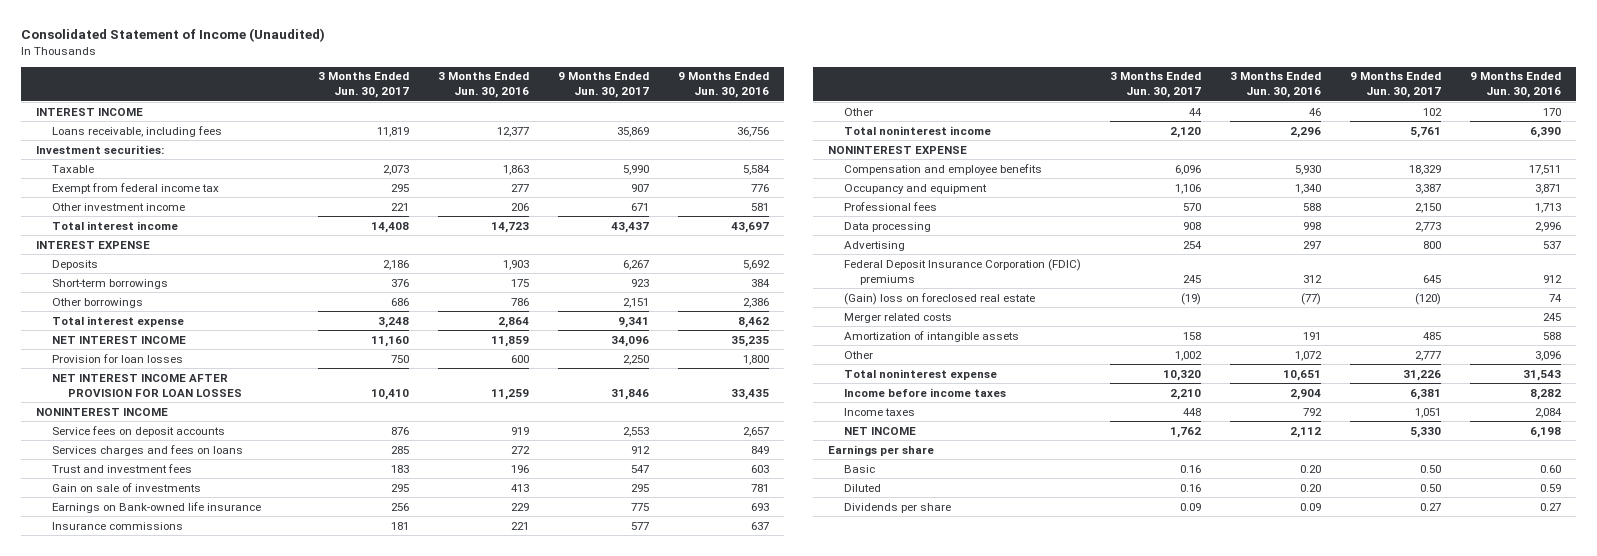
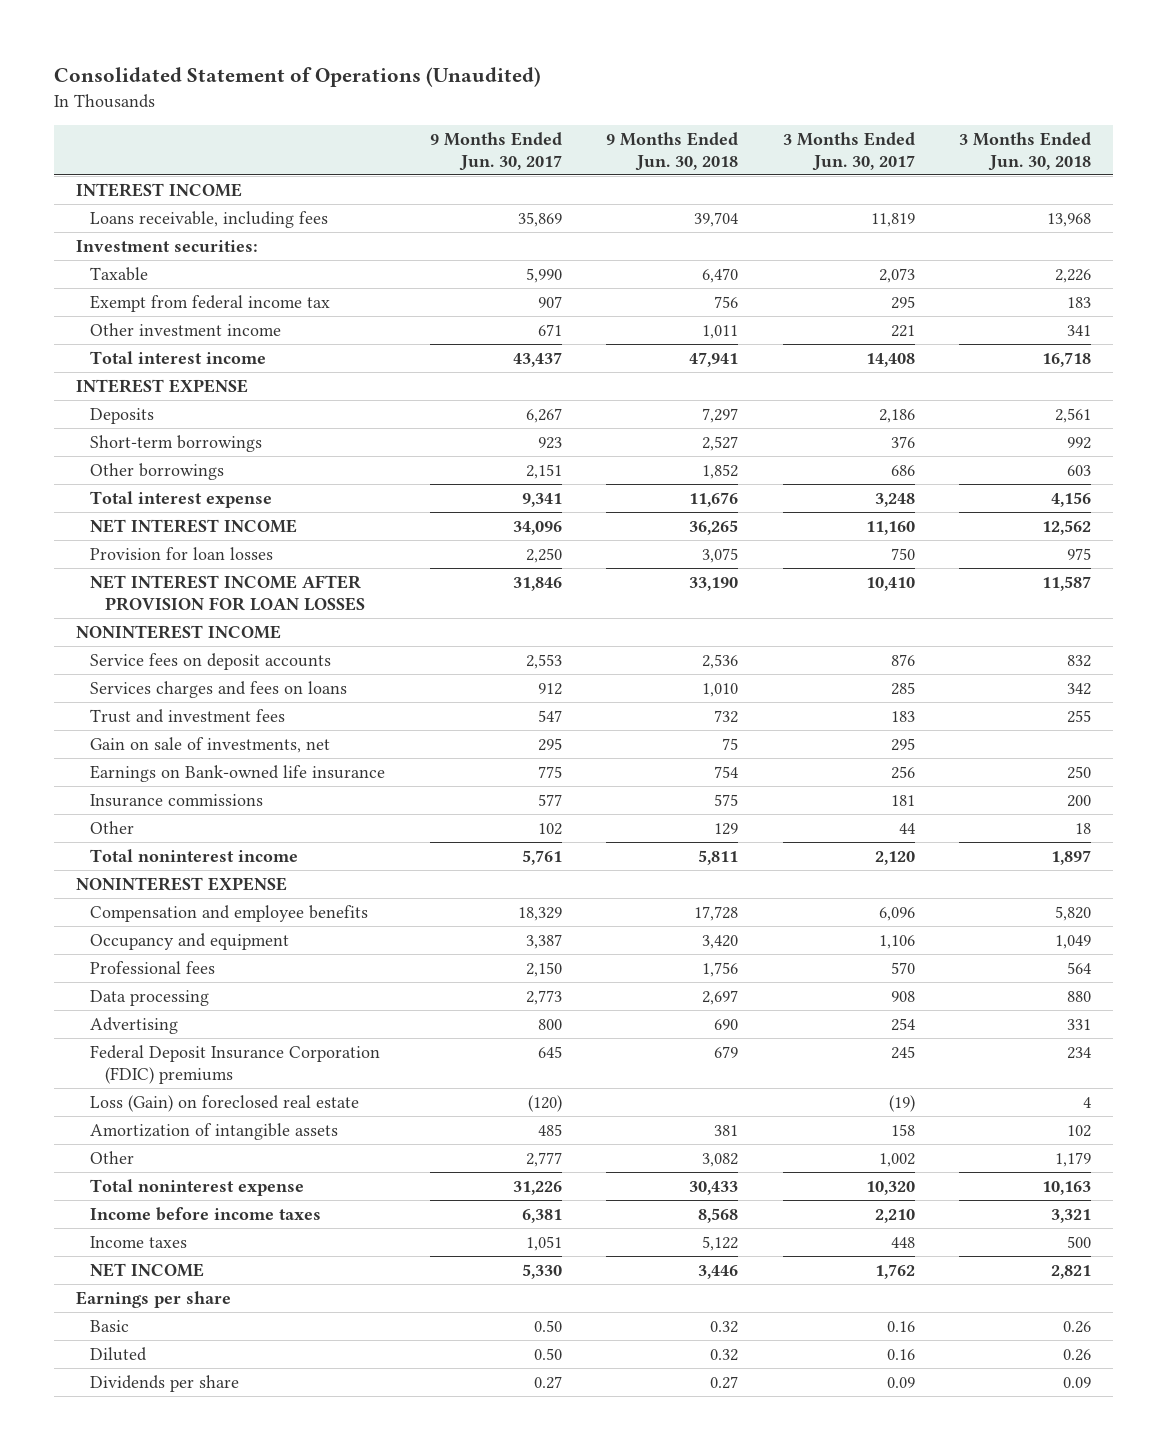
[21,28,326,43] Consolidated Statement of Income (Unaudited) -> [53,67,541,88] Consolidated Statement of Operations (Unaudited)
[438,72,530,99] 3 Months Ended Jun. 30, 2016 -> none
[678,72,770,99] 9 Months Ended Jun. 30, 2016 -> none
none -> [606,131,739,171] 9 Months Ended Jun. 30, 2018
none -> [958,131,1091,171] 3 Months Ended Jun. 30, 2018
[52,482,202,492] Gain on sale of investments -> [90,736,331,753] Gain on sale of investments, net
[843,312,952,323] Merger related costs -> none
[843,292,1035,305] (Gain) loss on foreclosed real estate -> [90,1094,360,1112] Loss (Gain) on foreclosed real estate

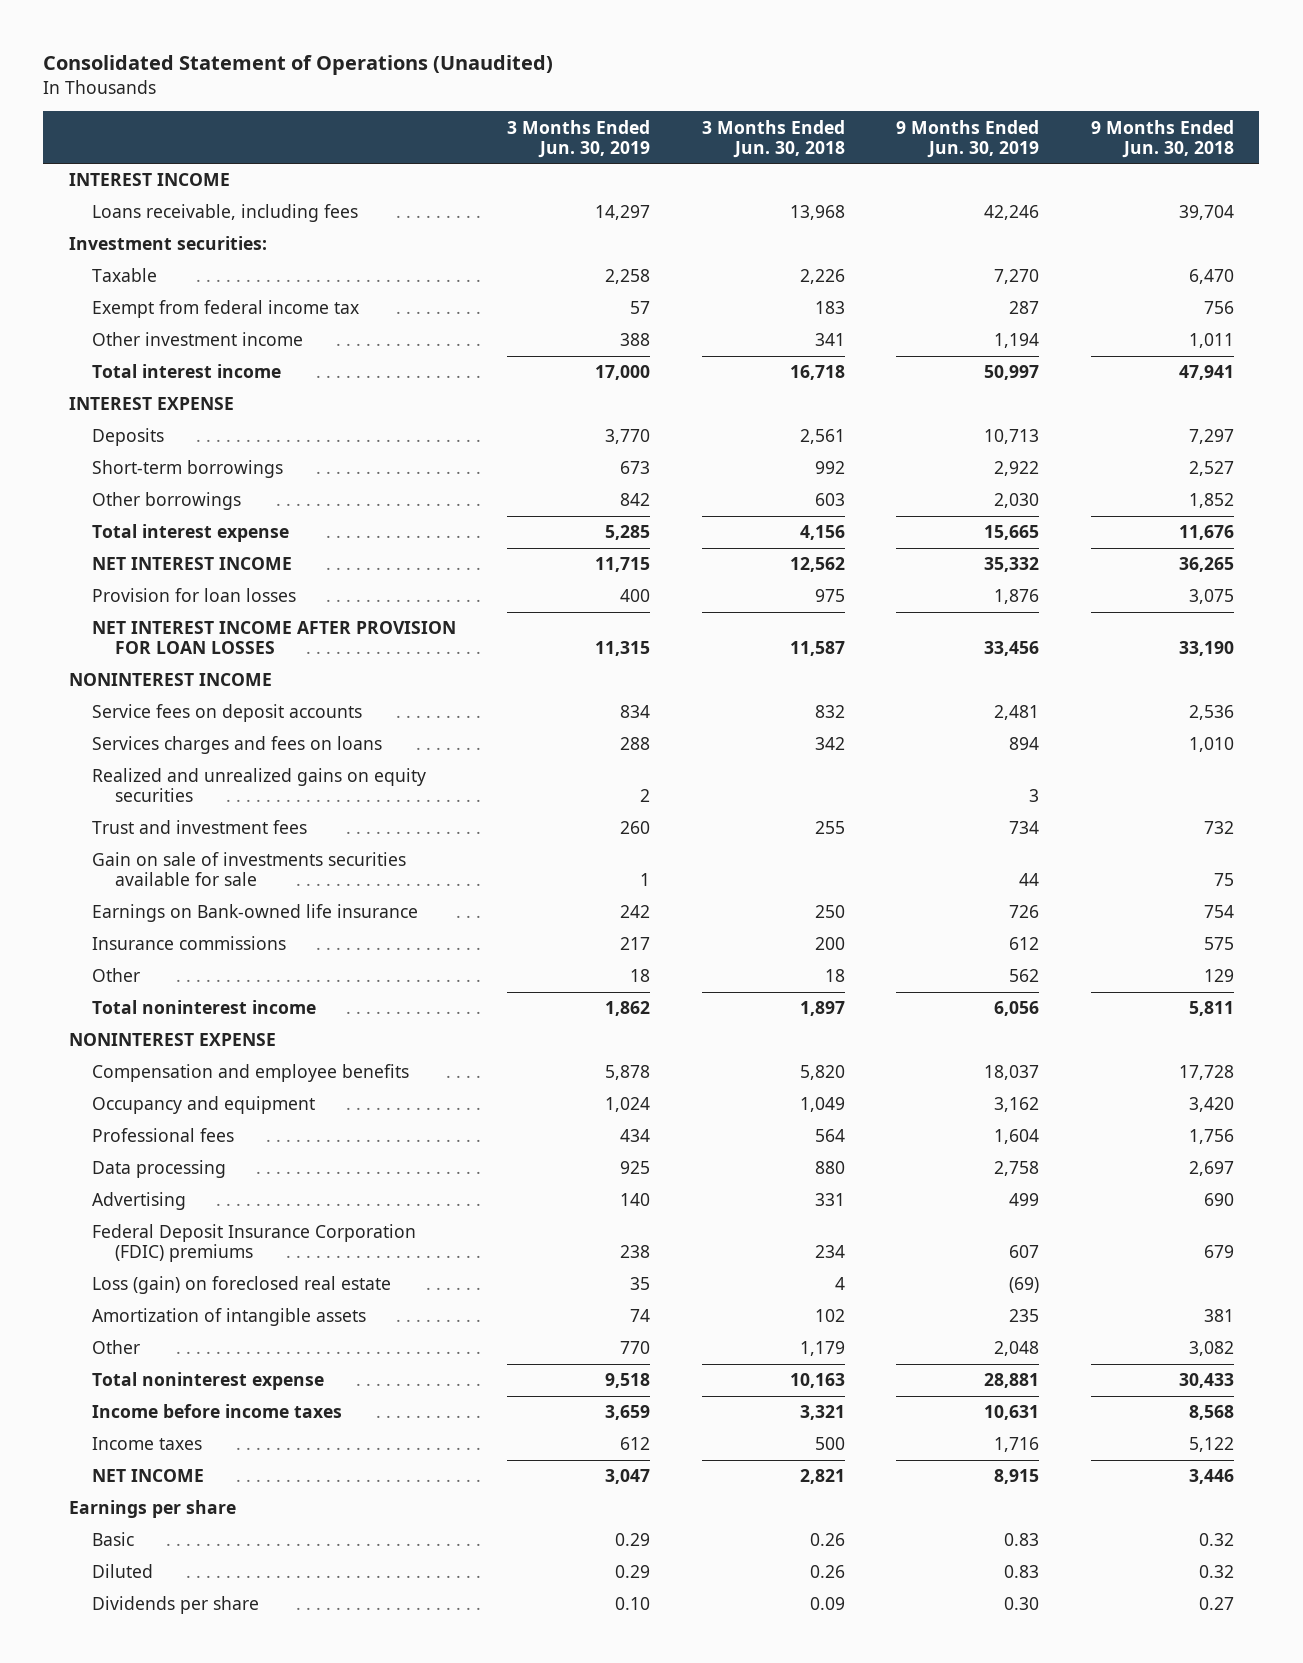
[429,131,562,171] 9 Months Ended Jun. 30, 2017 -> none
[782,131,915,171] 3 Months Ended Jun. 30, 2017 -> none
none -> [507,119,651,158] 3 Months Ended Jun. 30, 2019
none -> [896,119,1040,158] 9 Months Ended Jun. 30, 2019
none -> [91,768,426,803] Realized and unrealized gains on equity securities
[90,736,331,753] Gain on sale of investments, net -> [91,852,406,887] Gain on sale of investments securities available for sale
[90,1094,360,1112] Loss (Gain) on foreclosed real estate -> [91,1276,391,1295] Loss (gain) on foreclosed real estate

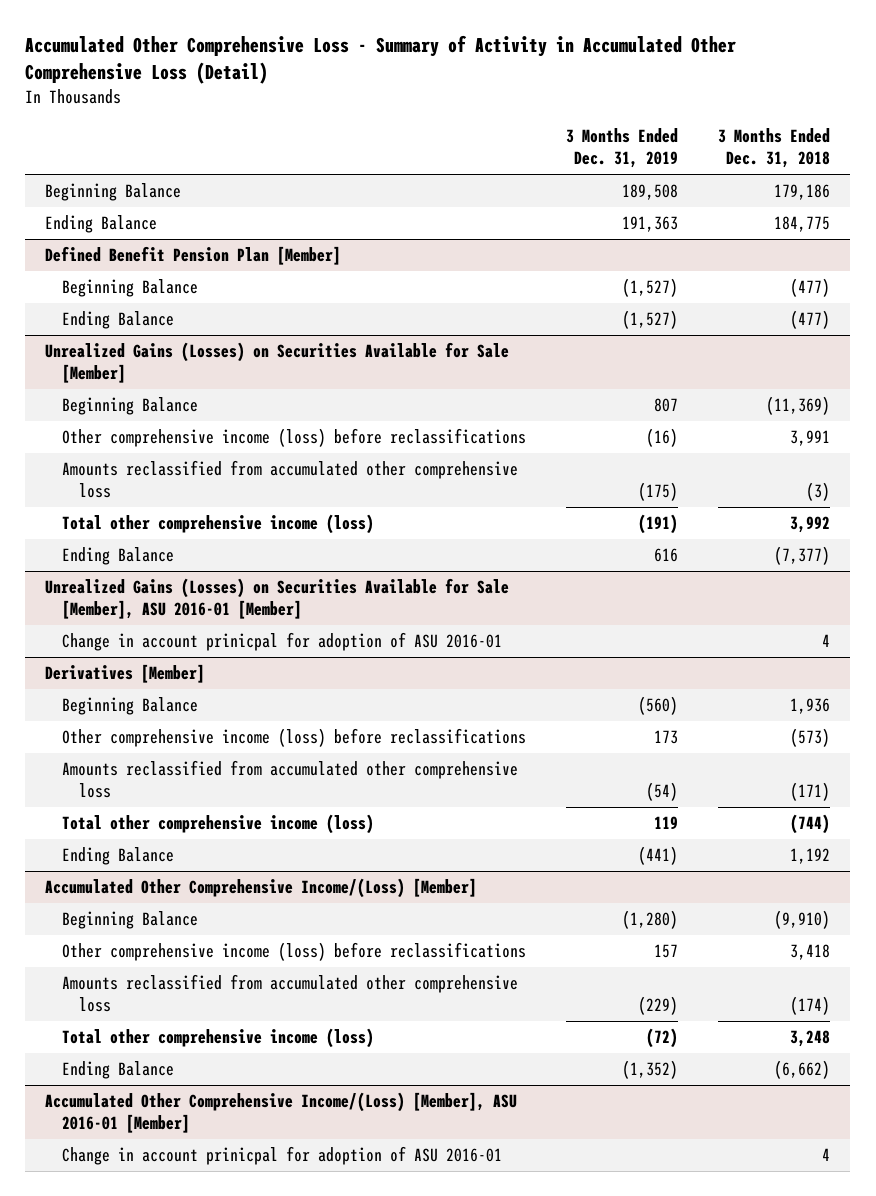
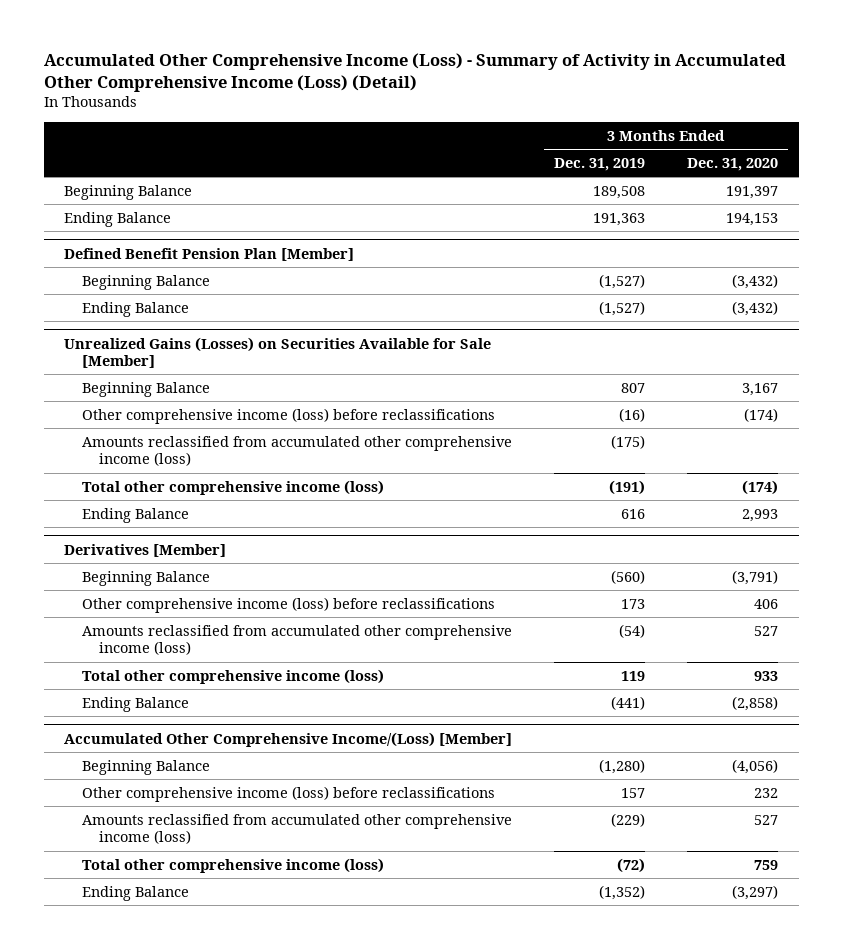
[25,35,737,85] Accumulated Other Comprehensive Loss - Summary of Activity in Accumulated Other Comprehensive Loss (Detail) -> [43,52,786,93] Accumulated Other Comprehensive Income (Loss) - Summary of Activity in Accumulated Other Comprehensive Income (Loss) (Detail)
[718,128,831,169] 3 Months Ended Dec. 31, 2018 -> none
none -> [686,157,778,171] Dec. 31, 2020
[62,460,519,499] Amounts reclassified from accumulated other comprehensive loss -> [81,435,512,467] Amounts reclassified from accumulated other comprehensive income (loss)
[45,578,510,620] Unrealized Gains (Losses) on Securities Available for Sale [Member], ASU 2016-01 [Member] -> none
[62,632,503,652] Change in account prinicpal for adoption of ASU 2016-01 -> none
[62,760,519,799] Amounts reclassified from accumulated other comprehensive loss -> [81,624,512,656] Amounts reclassified from accumulated other comprehensive income (loss)
[62,974,519,1013] Amounts reclassified from accumulated other comprehensive loss -> [81,813,512,845] Amounts reclassified from accumulated other comprehensive income (loss)
[45,1092,518,1134] Accumulated Other Comprehensive Income/(Loss) [Member], ASU 2016-01 [Member] -> none
[62,1146,503,1166] Change in account prinicpal for adoption of ASU 2016-01 -> none

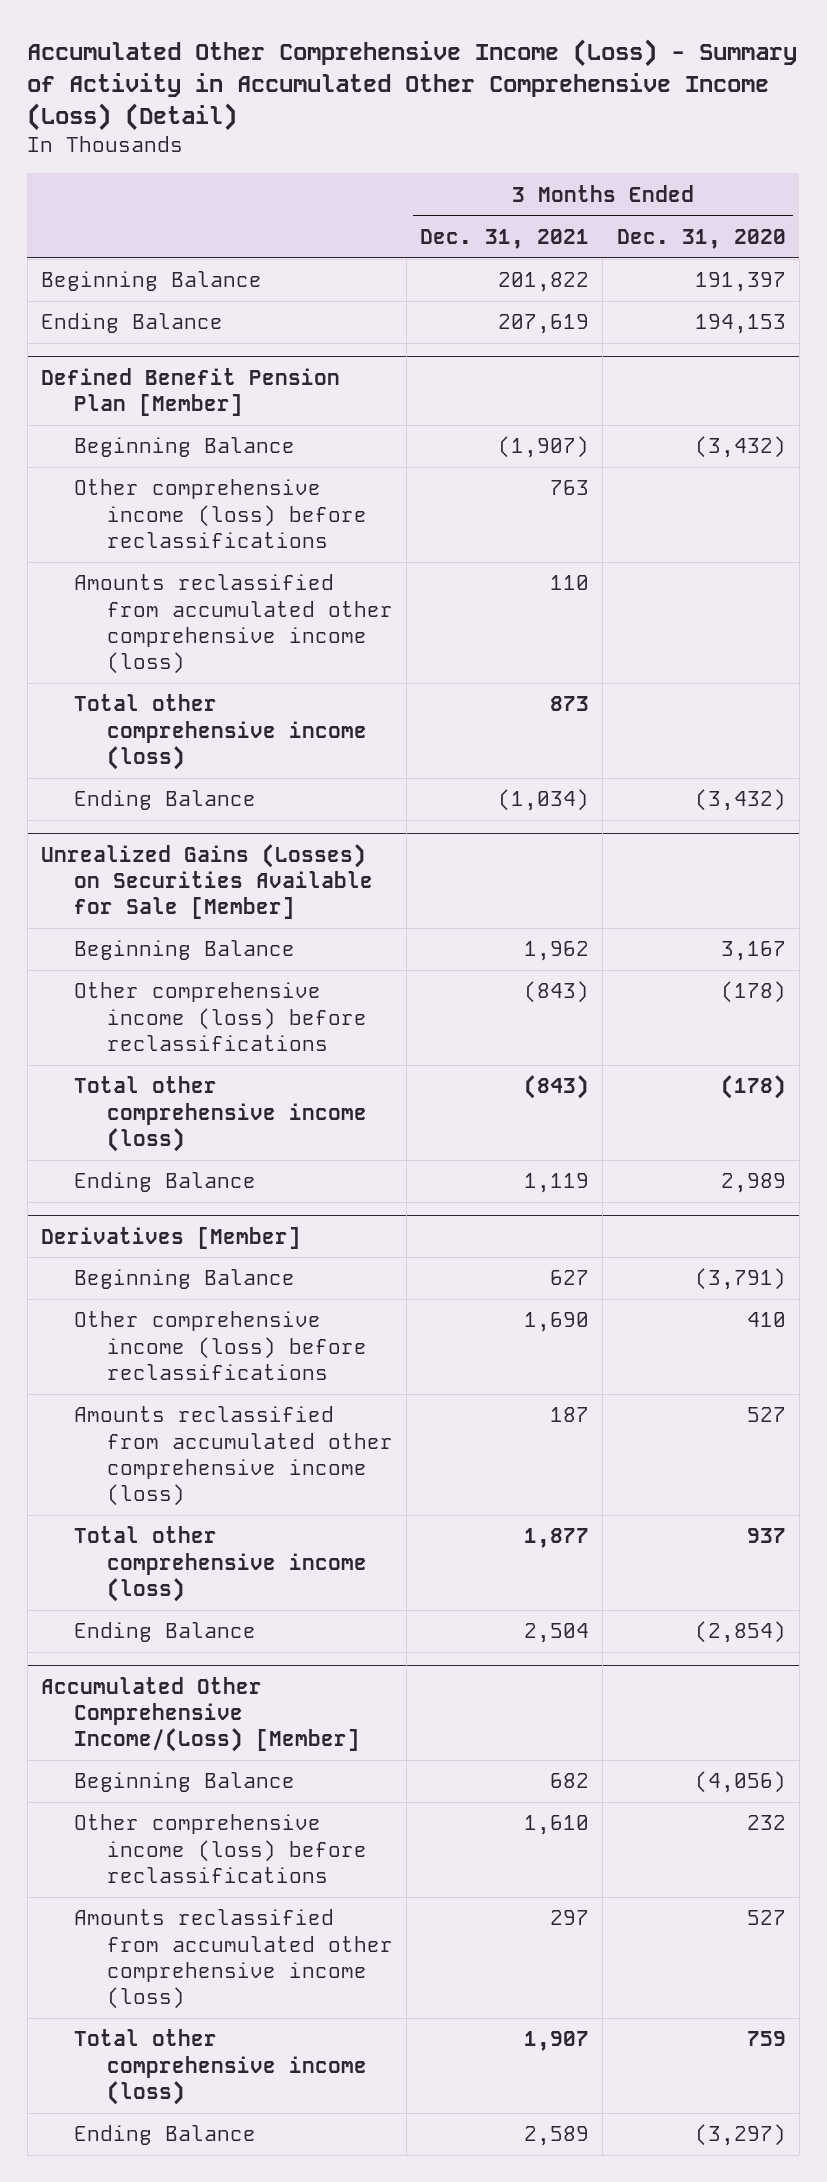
[554,157,646,171] Dec. 31, 2019 -> none
none -> [420,228,590,249] Dec. 31, 2021
none -> [73,479,367,548] Other comprehensive income (loss) before reclassifications
none -> [73,574,393,675] Amounts reclassified from accumulated other comprehensive income (loss)
none -> [73,694,367,770] Total other comprehensive income (loss)
[81,435,512,467] Amounts reclassified from accumulated other comprehensive income (loss) -> none
[743,407,778,422] (174) -> [720,981,786,1004] (178)
[741,479,778,495] (174) -> [720,1075,786,1100] (178)
[741,508,778,522] 2,993 -> [720,1173,786,1194] 2,989
[753,598,778,609] 406 -> [746,1312,786,1328] 410
[753,670,778,681] 933 -> [746,1528,786,1544] 937
[731,695,778,711] (2,858) -> [694,1621,786,1644] (2,854)

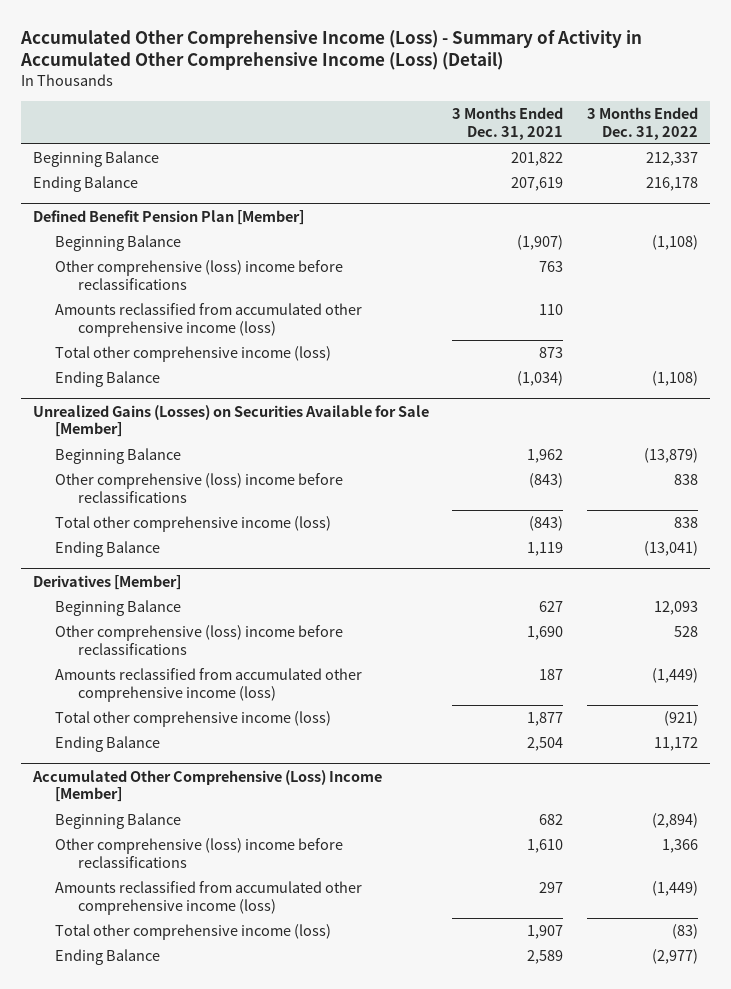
[616,228,786,249] Dec. 31, 2020 -> none
none -> [587,106,699,140] 3 Months Ended Dec. 31, 2022
[73,479,367,548] Other comprehensive income (loss) before reclassifications -> [55,259,344,290] Other comprehensive (loss) income before reclassifications
[73,982,367,1051] Other comprehensive income (loss) before reclassifications -> [55,472,344,503] Other comprehensive (loss) income before reclassifications
[73,1311,367,1380] Other comprehensive income (loss) before reclassifications -> [55,624,344,655] Other comprehensive (loss) income before reclassifications
[40,1676,360,1752] Accumulated Other Comprehensive Income/(Loss) [Member] -> [31,769,382,803] Accumulated Other Comprehensive (Loss) Income [Member]
[73,1814,367,1883] Other comprehensive income (loss) before reclassifications -> [55,837,344,868] Other comprehensive (loss) income before reclassifications

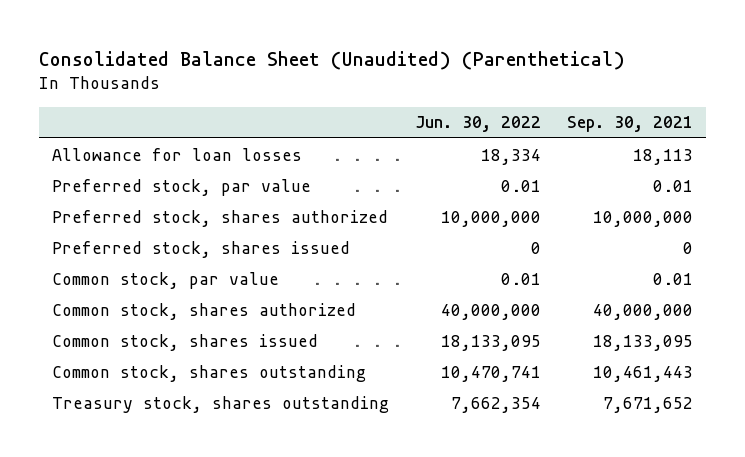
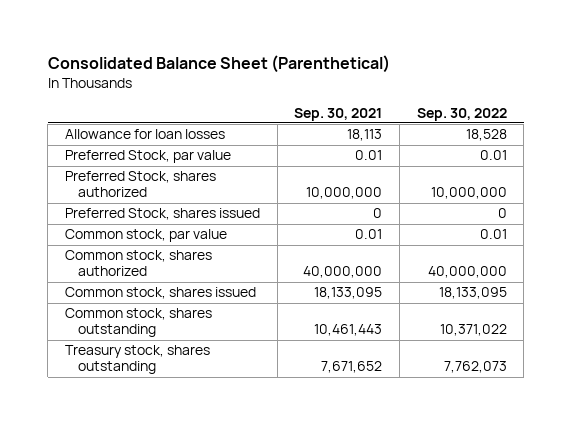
[39,50,626,70] Consolidated Balance Sheet (Unaudited) (Parenthetical) -> [47,55,390,74] Consolidated Balance Sheet (Parenthetical)
[415,116,542,133] Jun. 30, 2022 -> none
none -> [416,107,507,121] Sep. 30, 2022
[52,178,312,196] Preferred stock, par value -> [64,150,231,164] Preferred Stock, par value
[52,209,389,227] Preferred stock, shares authorized -> [64,171,216,198] Preferred Stock, shares authorized
[52,240,351,258] Preferred stock, shares issued -> [64,208,260,221] Preferred Stock, shares issued

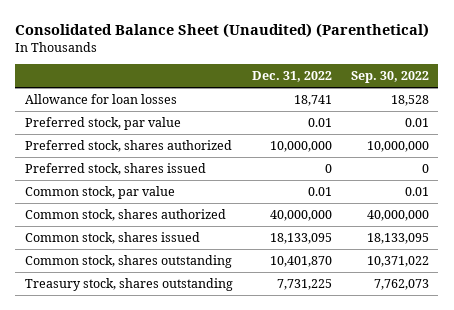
[47,55,390,74] Consolidated Balance Sheet (Parenthetical) -> [15,22,430,38] Consolidated Balance Sheet (Unaudited) (Parenthetical)
[294,107,383,121] Sep. 30, 2021 -> none
none -> [251,71,332,83] Dec. 31, 2022
[64,150,231,164] Preferred Stock, par value -> [24,117,181,131] Preferred stock, par value
[64,171,216,198] Preferred Stock, shares authorized -> [24,140,232,153] Preferred stock, shares authorized
[64,208,260,221] Preferred Stock, shares issued -> [24,163,206,176] Preferred stock, shares issued

